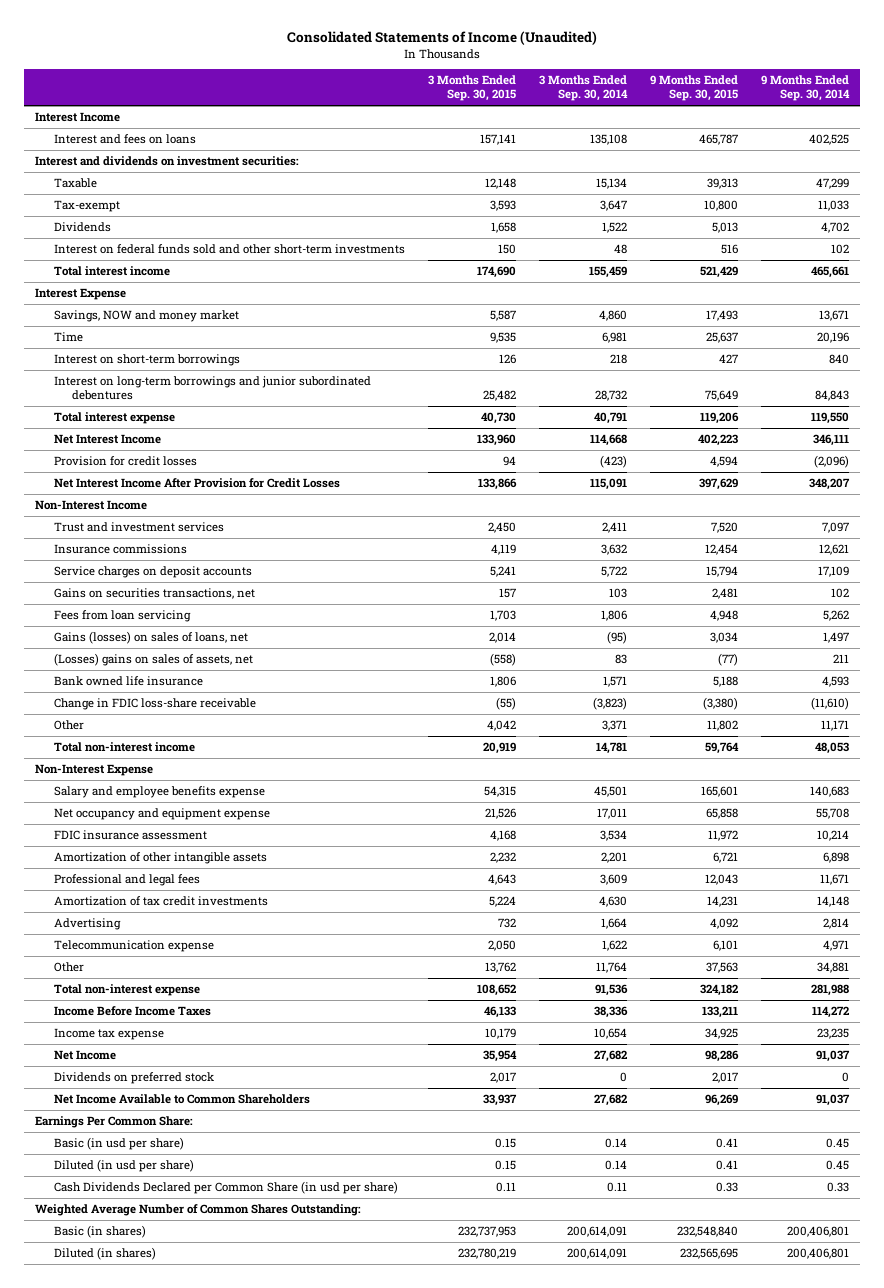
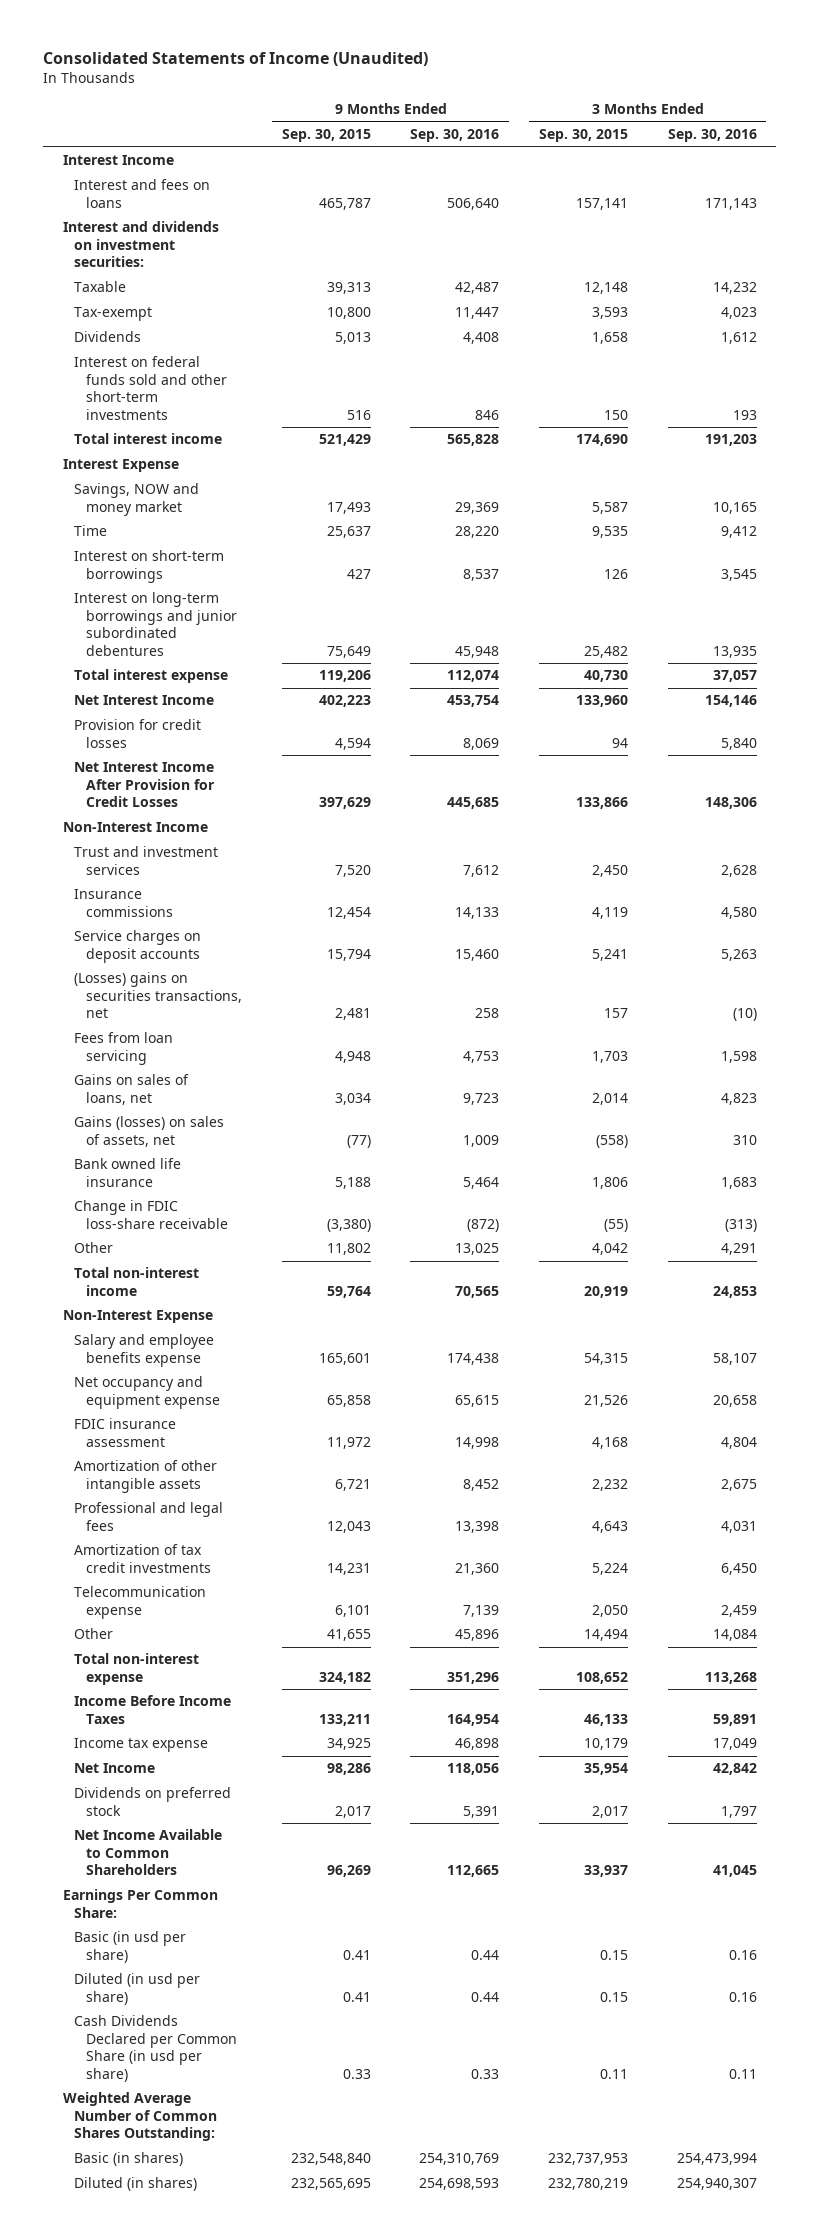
[538,75,628,102] 3 Months Ended Sep. 30, 2014 -> none
[760,75,850,102] 9 Months Ended Sep. 30, 2014 -> none
none -> [410,129,500,143] Sep. 30, 2016
none -> [667,129,757,143] Sep. 30, 2016
[53,588,255,600] Gains on securities transactions, net -> [74,972,243,1019] (Losses) gains on securities transactions, net
[53,631,248,645] Gains (losses) on sales of loans, net -> [74,1074,190,1105] Gains on sales of loans, net
[53,653,253,667] (Losses) gains on sales of assets, net -> [74,1116,225,1147] Gains (losses) on sales of assets, net
[53,918,121,931] Advertising -> none
[484,962,516,974] 13,762 -> [584,1629,629,1642] 14,494
[705,962,738,974] 37,563 -> [326,1629,371,1642] 41,655

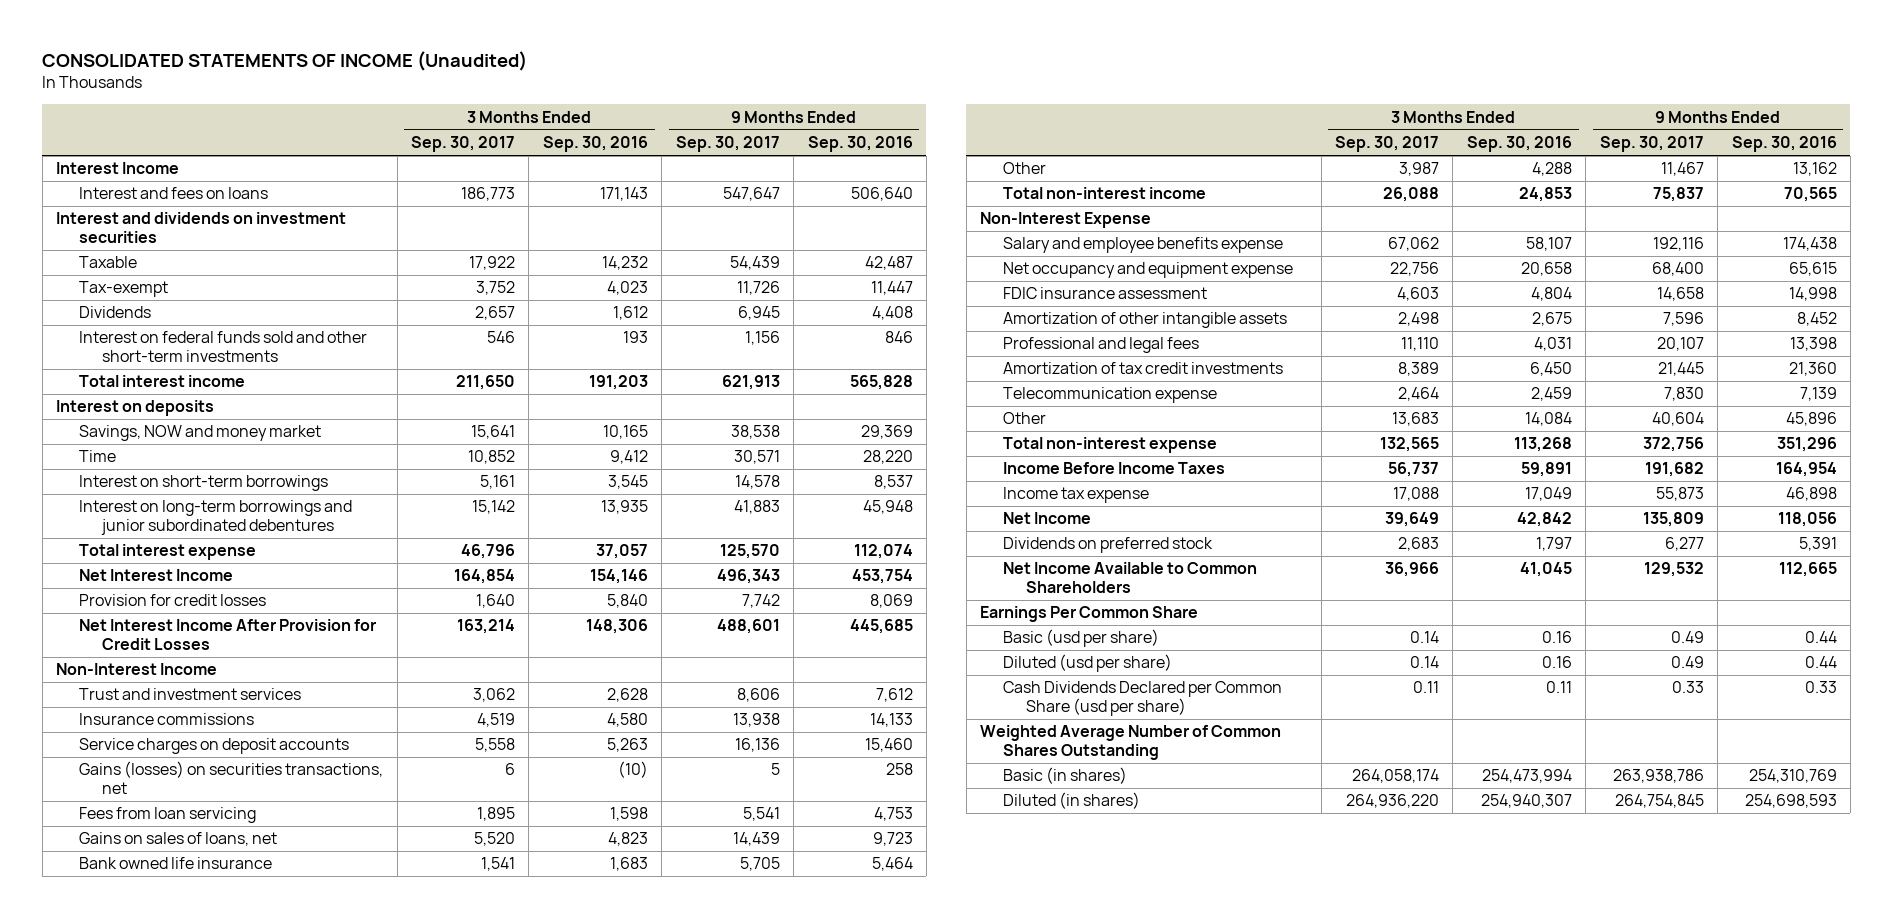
[42,52,428,67] Consolidated Statements of Income (Unaudited) -> [42,50,528,71] CONSOLIDATED STATEMENTS OF INCOME (Unaudited)
[281,129,371,143] Sep. 30, 2015 -> none
[539,129,629,143] Sep. 30, 2015 -> none
none -> [410,136,515,153] Sep. 30, 2017
none -> [675,136,780,153] Sep. 30, 2017
[62,221,219,268] Interest and dividends on investment securities: -> [56,212,347,244] Interest and dividends on investment securities
[62,459,179,473] Interest Expense -> none
none -> [56,400,215,417] Interest on deposits
[74,972,243,1019] (Losses) gains on securities transactions, net -> [79,761,384,795] Gains (losses) on securities transactions, net
[74,1116,225,1147] Gains (losses) on sales of assets, net -> none
[74,1200,229,1229] Change in FDIC loss-share receivable -> none
[455,1243,500,1256] 13,025 -> [1792,162,1837,177] 13,162
[720,1243,757,1256] 4,291 -> [1531,162,1572,177] 4,288
[62,1889,218,1918] Earnings Per Common Share: -> [980,606,1199,623] Earnings Per Common Share
[74,1931,187,1963] Basic (in usd per share) -> [1003,629,1160,648] Basic (usd per share)
[74,1973,201,2005] Diluted (in usd per share) -> [1003,654,1173,673] Diluted (usd per share)
[74,2015,238,2082] Cash Dividends Declared per Common Share (in usd per share) -> [1003,681,1283,717] Cash Dividends Declared per Common Share (usd per share)
[62,2092,218,2142] Weighted Average Number of Common Shares Outstanding: -> [980,725,1282,761] Weighted Average Number of Common Shares Outstanding

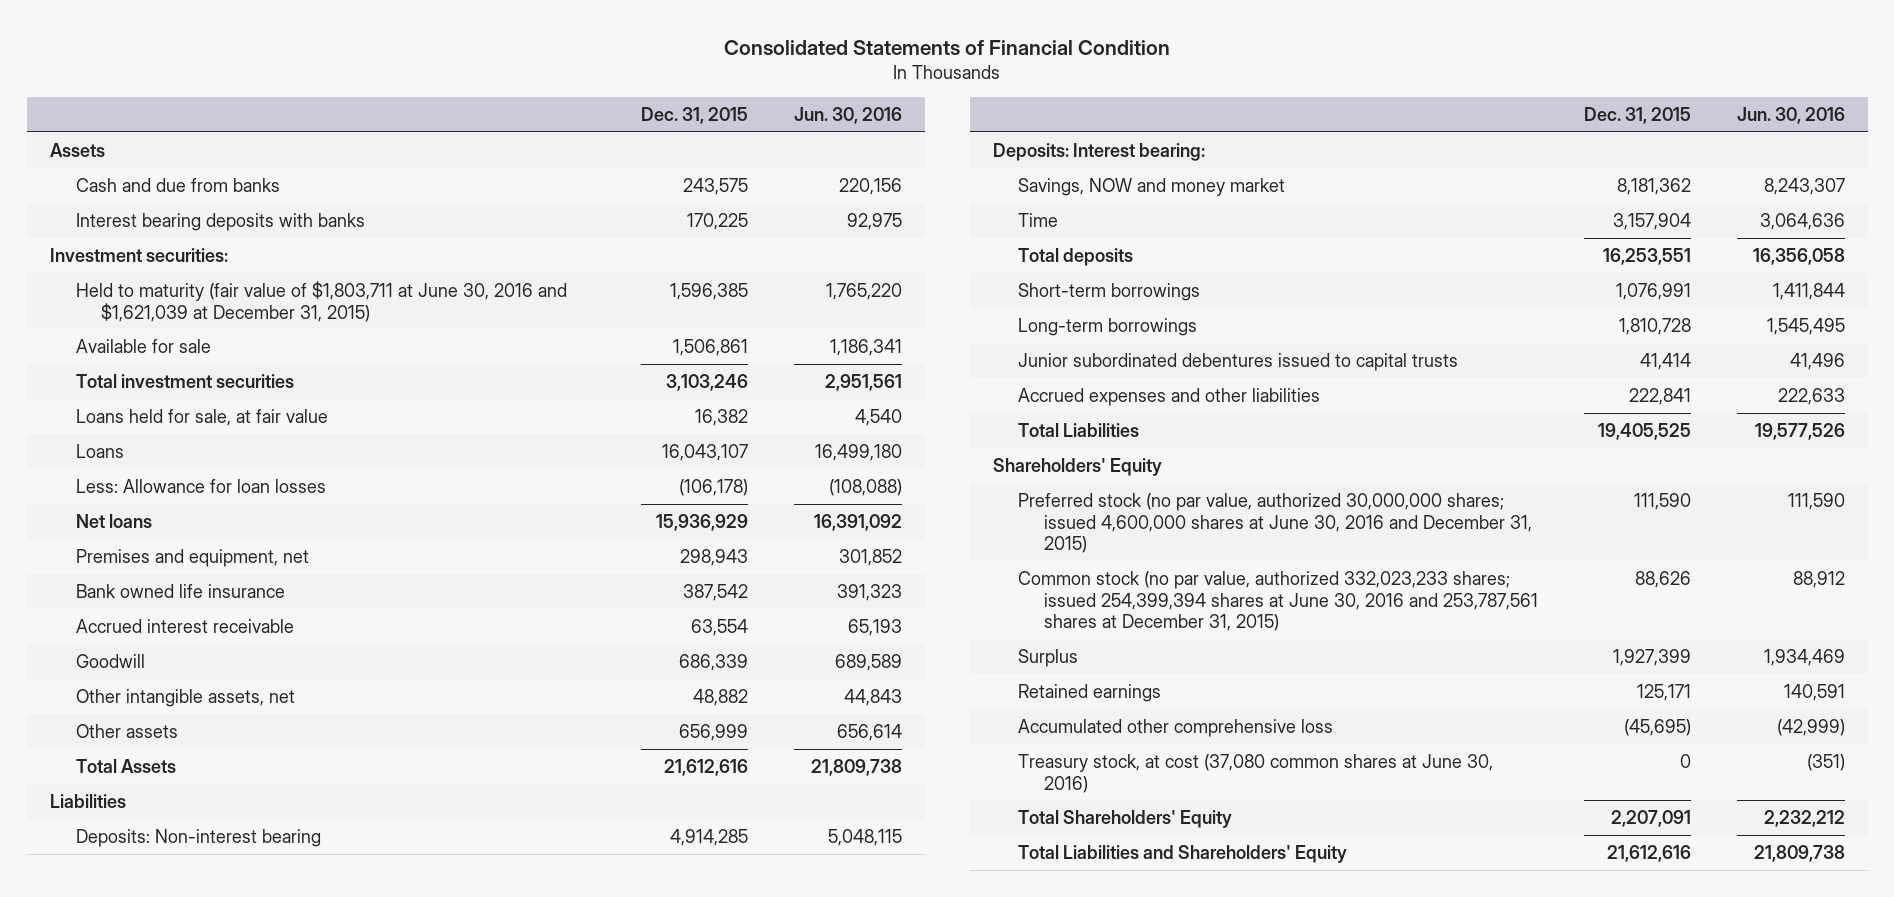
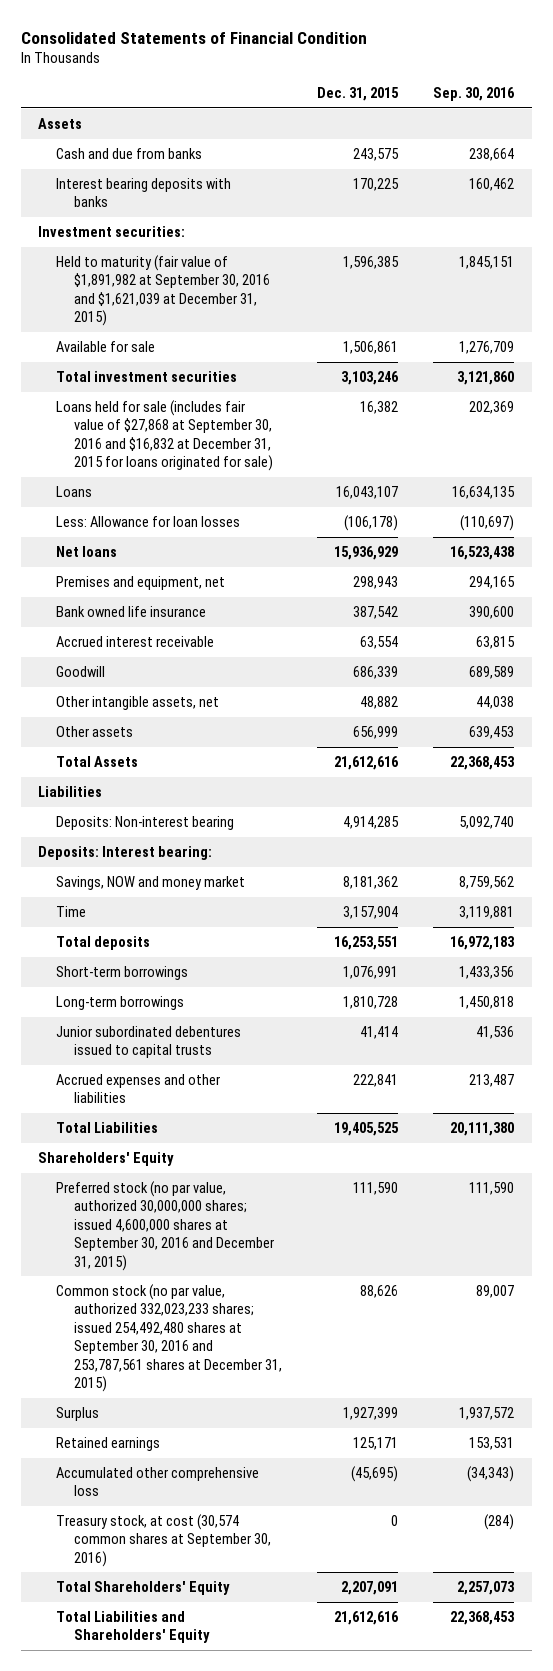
[793,106,902,124] Jun. 30, 2016 -> none
none -> [433,87,516,102] Sep. 30, 2016
[75,280,567,322] Held to maturity (fair value of $1,803,711 at June 30, 2016 and $1,621,039 at December 31, 2015) -> [56,254,271,327] Held to maturity (fair value of $1,891,982 at September 30, 2016 and $1,621,039 at December 31, 2015)
[75,408,328,426] Loans held for sale, at fair value -> [56,399,274,472] Loans held for sale (includes fair value of $27,868 at September 30, 2016 and $16,832 at December 31, 2015 for loans originated for sale)
[1018,492,1533,554] Preferred stock (no par value, authorized 30,000,000 shares; issued 4,600,000 shares at June 30, 2016 and December 31, 2015) -> [56,1180,275,1271] Preferred stock (no par value, authorized 30,000,000 shares; issued 4,600,000 shares at September 30, 2016 and December 31, 2015)
[1018,570,1539,632] Common stock (no par value, authorized 332,023,233 shares; issued 254,399,394 shares at June 30, 2016 and 253,787,561 shares at December 31, 2015) -> [56,1283,283,1393] Common stock (no par value, authorized 332,023,233 shares; issued 254,492,480 shares at September 30, 2016 and 253,787,561 shares at December 31, 2015)
[1018,753,1494,793] Treasury stock, at cost (37,080 common shares at June 30, 2016) -> [56,1513,272,1567] Treasury stock, at cost (30,574 common shares at September 30, 2016)

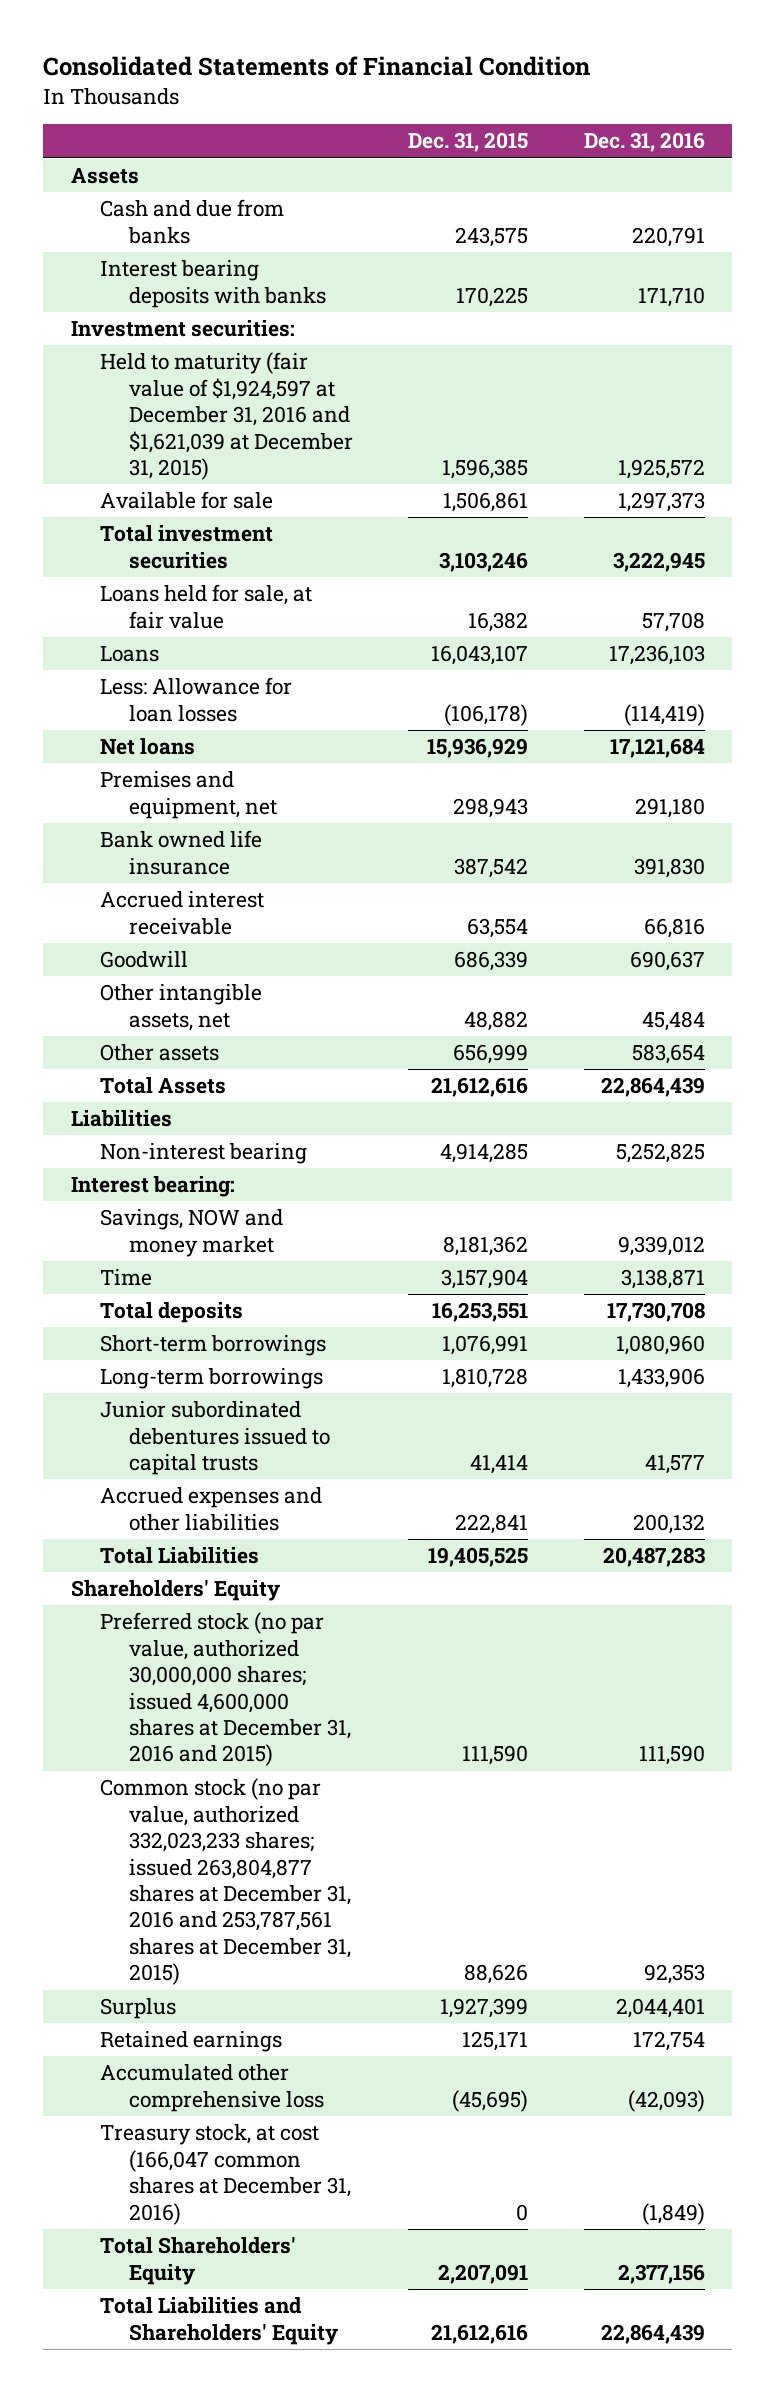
[433,87,516,102] Sep. 30, 2016 -> none
none -> [583,132,705,153] Dec. 31, 2016
[56,254,271,327] Held to maturity (fair value of $1,891,982 at September 30, 2016 and $1,621,039 at December 31, 2015) -> [99,352,353,480] Held to maturity (fair value of $1,924,597 at December 31, 2016 and $1,621,039 at December 31, 2015)
[56,399,274,472] Loans held for sale (includes fair value of $27,868 at September 30, 2016 and $16,832 at December 31, 2015 for loans originated for sale) -> [99,584,312,629] Loans held for sale, at fair value
[56,815,235,830] Deposits: Non-interest bearing -> [99,1143,307,1165] Non-interest bearing
[38,845,213,860] Deposits: Interest bearing: -> [70,1176,235,1198] Interest bearing:
[56,1180,275,1271] Preferred stock (no par value, authorized 30,000,000 shares; issued 4,600,000 shares at September 30, 2016 and December 31, 2015) -> [99,1612,351,1767] Preferred stock (no par value, authorized 30,000,000 shares; issued 4,600,000 shares at December 31, 2016 and 2015)
[56,1283,283,1393] Common stock (no par value, authorized 332,023,233 shares; issued 254,492,480 shares at September 30, 2016 and 253,787,561 shares at December 31, 2015) -> [99,1778,351,1986] Common stock (no par value, authorized 332,023,233 shares; issued 263,804,877 shares at December 31, 2016 and 253,787,561 shares at December 31, 2015)
[56,1513,272,1567] Treasury stock, at cost (30,574 common shares at September 30, 2016) -> [99,2124,351,2225] Treasury stock, at cost (166,047 common shares at December 31, 2016)

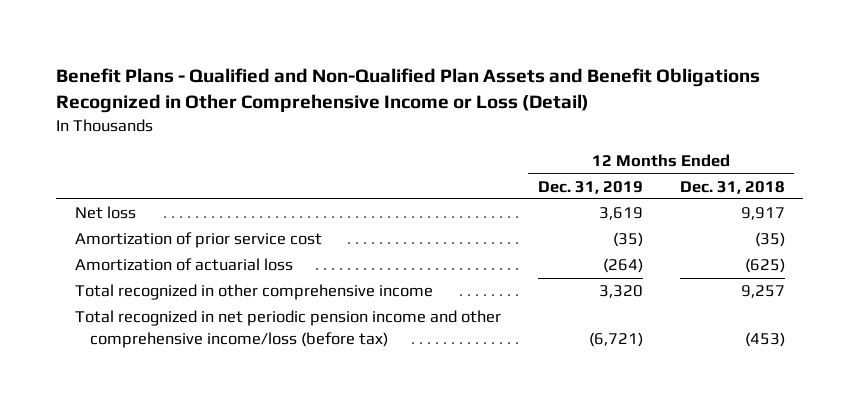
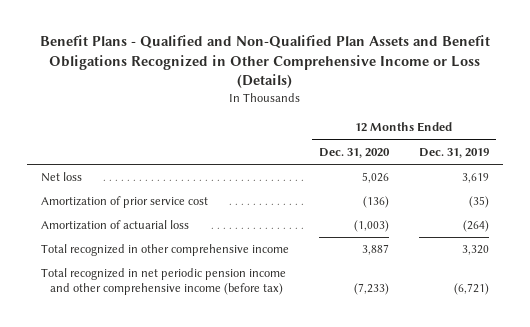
[56,68,761,114] Benefit Plans - Qualified and Non-Qualified Plan Assets and Benefit Obligations Recognized in Other Comprehensive Income or Loss (Detail) -> [39,35,490,89] Benefit Plans - Qualified and Non-Qualified Plan Assets and Benefit Obligations Recognized in Other Comprehensive Income or Loss (Details)
[679,180,785,194] Dec. 31, 2018 -> none
none -> [318,147,390,158] Dec. 31, 2020
[74,310,501,349] Total recognized in net periodic pension income and other comprehensive income/loss (before tax) -> [41,268,287,296] Total recognized in net periodic pension income and other comprehensive income (before tax)

